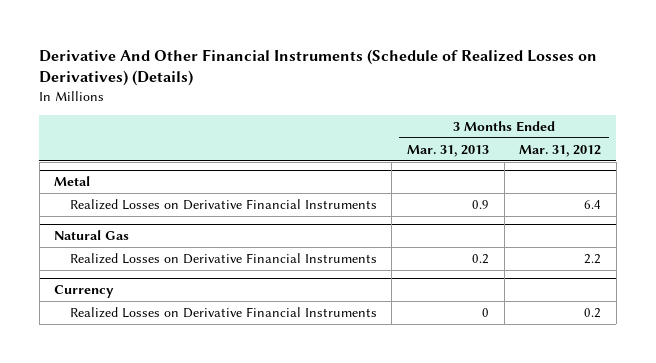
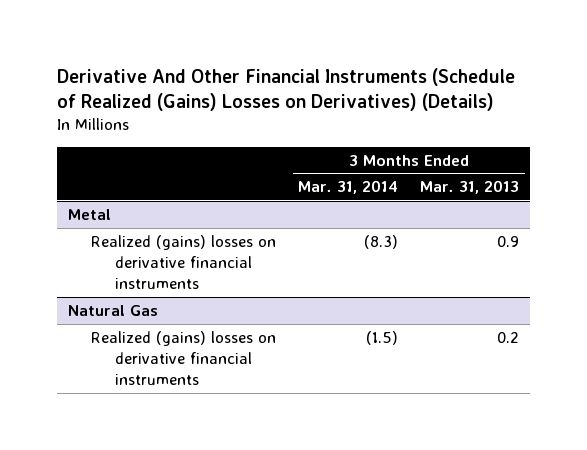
[39,48,598,87] Derivative And Other Financial Instruments (Schedule of Realized Losses on Derivatives) (Details) -> [57,67,516,112] Derivative And Other Financial Instruments (Schedule of Realized (Gains) Losses on Derivatives) (Details)
[519,144,602,157] Mar. 31, 2012 -> none
none -> [298,180,399,195] Mar. 31, 2014
[69,198,377,210] Realized Losses on Derivative Financial Instruments -> [91,234,277,290] Realized (gains) losses on derivative financial instruments
[54,285,115,299] Currency -> none
[69,306,377,318] Realized Losses on Derivative Financial Instruments -> none
[69,252,377,264] Realized Losses on Derivative Financial Instruments -> [91,330,277,386] Realized (gains) losses on derivative financial instruments

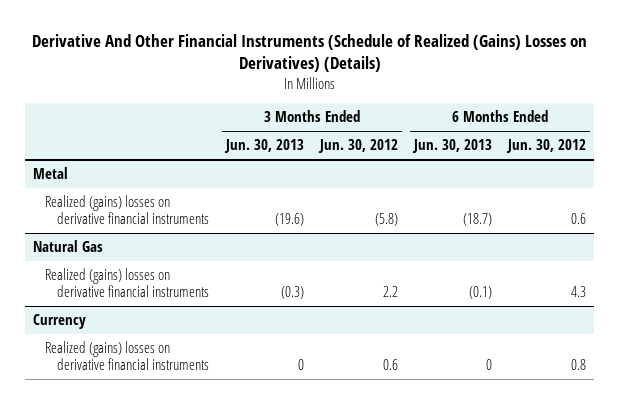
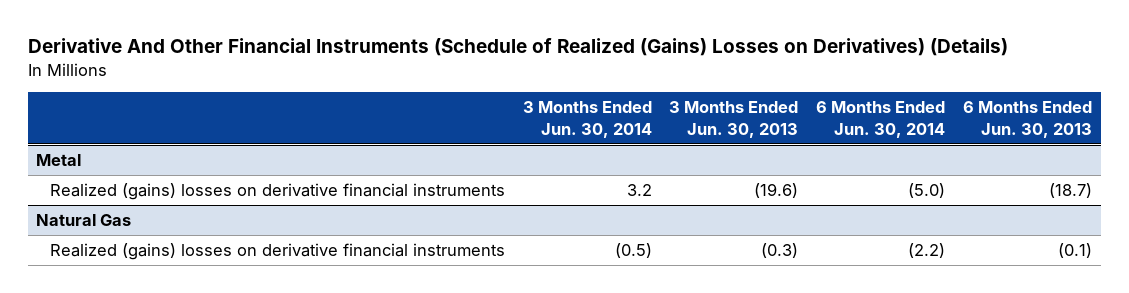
[317,139,398,154] Jun. 30, 2012 -> none
[506,139,587,154] Jun. 30, 2012 -> none
none -> [522,101,652,138] 3 Months Ended Jun. 30, 2014
none -> [816,101,946,138] 6 Months Ended Jun. 30, 2014
[33,314,87,330] Currency -> none
[45,341,210,371] Realized (gains) losses on derivative financial instruments -> none

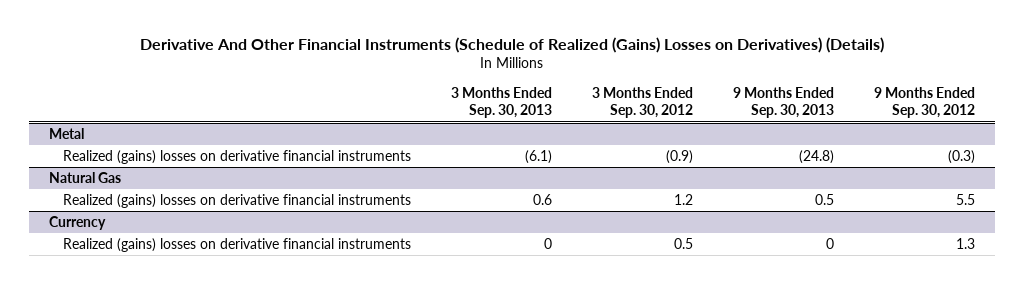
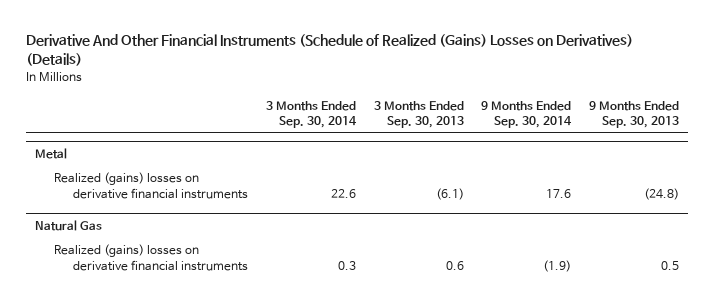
[591,86,693,119] 3 Months Ended Sep. 30, 2012 -> none
[873,86,975,119] 9 Months Ended Sep. 30, 2012 -> none
none -> [265,100,357,129] 3 Months Ended Sep. 30, 2014
none -> [481,100,573,129] 9 Months Ended Sep. 30, 2014
[49,216,107,231] Currency -> none
[63,238,412,253] Realized (gains) losses on derivative financial instruments -> none

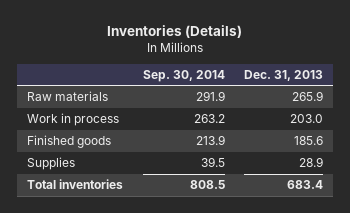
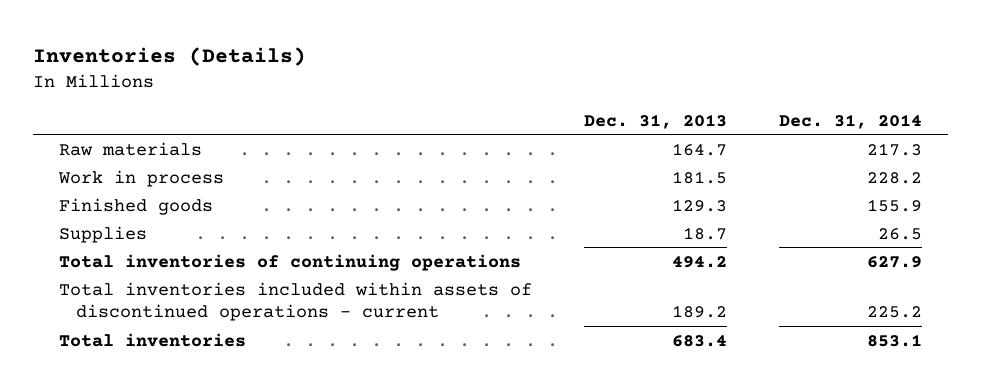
[142,69,225,82] Sep. 30, 2014 -> none
none -> [778,113,922,129] Dec. 31, 2014
[292,91,324,102] 265.9 -> [671,142,727,156] 164.7
[290,114,324,124] 203.0 -> [671,170,727,184] 181.5
[294,136,324,146] 185.6 -> [671,198,727,212] 129.3
[299,157,324,168] 28.9 -> [682,226,727,240] 18.7
none -> [59,253,522,271] Total inventories of continuing operations
none -> [59,281,533,321] Total inventories included within assets of discontinued operations - current

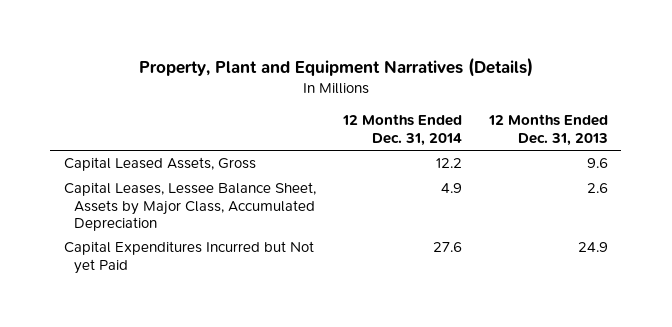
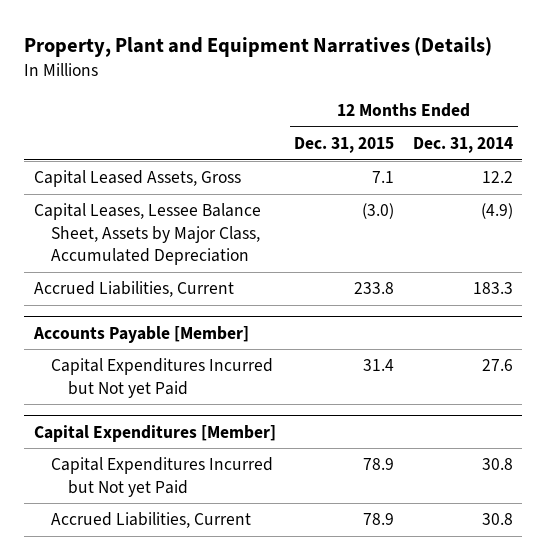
[487,114,608,146] 12 Months Ended Dec. 31, 2013 -> none
none -> [294,136,395,153] Dec. 31, 2015
[440,183,462,194] 4.9 -> [480,203,513,220] (4.9)
none -> [33,281,234,298] Accrued Liabilities, Current
none -> [32,325,249,343] Accounts Payable [Member]
none -> [33,424,276,442] Capital Expenditures [Member]
none -> [50,457,273,497] Capital Expenditures Incurred but Not yet Paid
none -> [50,512,251,529] Accrued Liabilities, Current

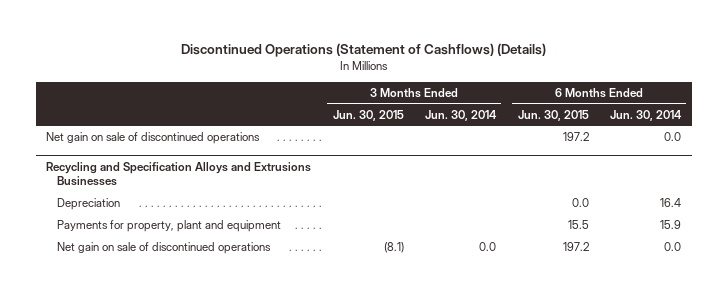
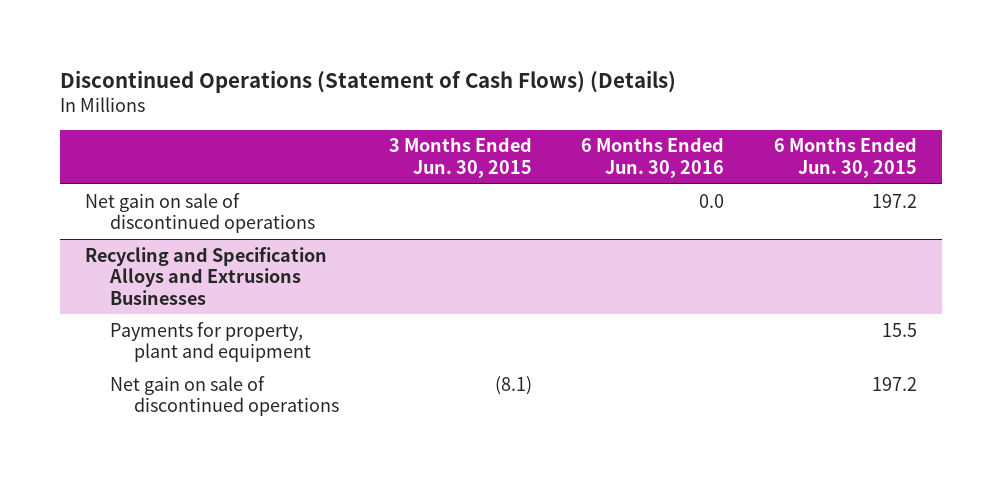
[180,42,546,57] Discontinued Operations (Statement of Cashflows) (Details) -> [60,70,677,94] Discontinued Operations (Statement of Cash Flows) (Details)
[425,109,498,121] Jun. 30, 2014 -> none
[609,109,682,121] Jun. 30, 2014 -> none
none -> [581,137,725,178] 6 Months Ended Jun. 30, 2016
[57,198,121,211] Depreciation -> none

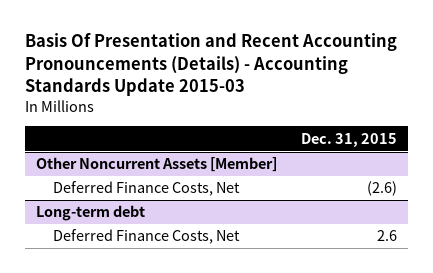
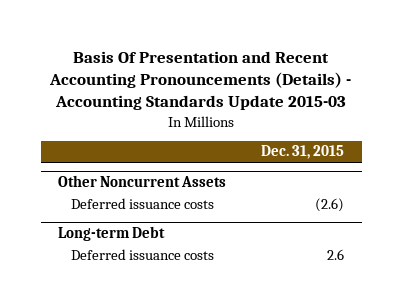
[36,157,278,173] Other Noncurrent Assets [Member] -> [58,174,227,187] Other Noncurrent Assets
[52,181,240,197] Deferred Finance Costs, Net -> [71,197,215,209] Deferred issuance costs
[36,205,146,222] Long-term debt -> [58,225,166,241] Long-term Debt
[52,229,240,245] Deferred Finance Costs, Net -> [71,248,215,260] Deferred issuance costs

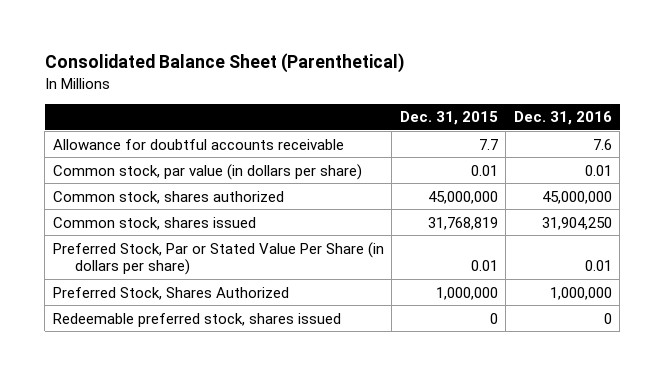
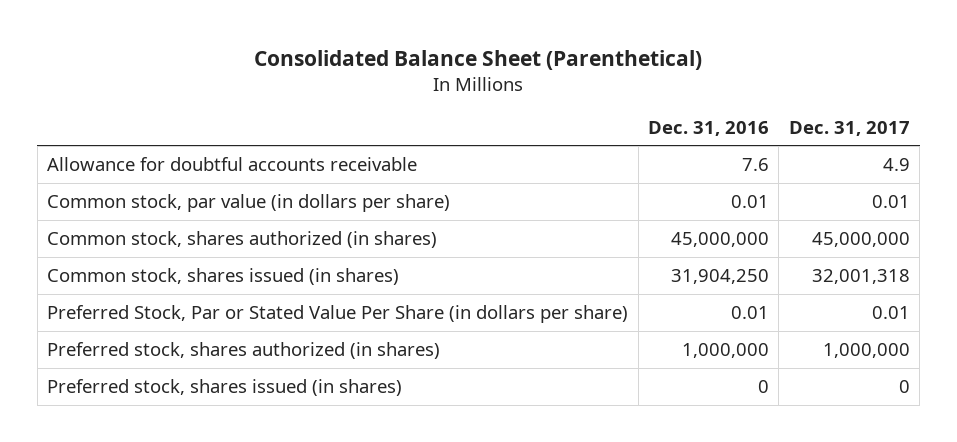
[399,111,498,126] Dec. 31, 2015 -> none
none -> [788,120,910,136] Dec. 31, 2017
[52,190,284,204] Common stock, shares authorized -> [47,230,438,248] Common stock, shares authorized (in shares)
[52,216,256,230] Common stock, shares issued -> [47,267,400,285] Common stock, shares issued (in shares)
[52,286,289,300] Preferred Stock, Shares Authorized -> [47,341,441,359] Preferred stock, shares authorized (in shares)
[52,312,341,327] Redeemable preferred stock, shares issued -> [47,378,403,396] Preferred stock, shares issued (in shares)

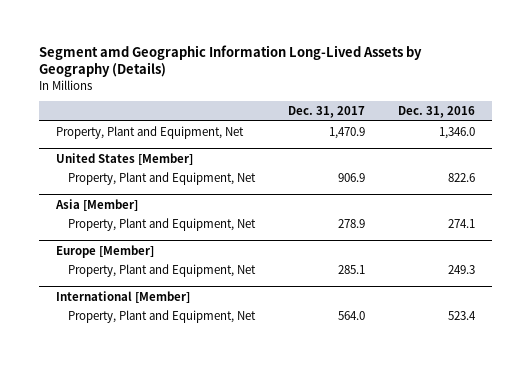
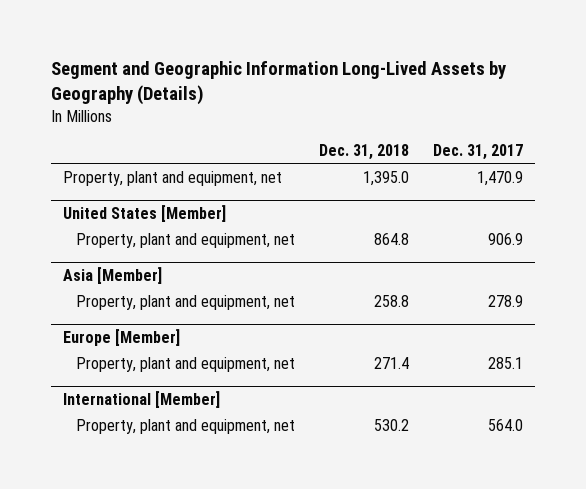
[39,44,423,78] Segment amd Geographic Information Long-Lived Assets by Geography (Details) -> [50,61,506,106] Segment and Geographic Information Long-Lived Assets by Geography (Details)
[398,105,476,118] Dec. 31, 2016 -> none
none -> [319,144,410,161] Dec. 31, 2018
[55,125,244,139] Property, Plant and Equipment, Net -> [62,170,282,186] Property, plant and equipment, net
[68,171,257,185] Property, Plant and Equipment, Net -> [75,232,295,248] Property, plant and equipment, net
[68,217,257,231] Property, Plant and Equipment, Net -> [75,294,295,310] Property, plant and equipment, net
[68,263,257,277] Property, Plant and Equipment, Net -> [75,356,295,372] Property, plant and equipment, net
[68,309,257,323] Property, Plant and Equipment, Net -> [75,418,295,434] Property, plant and equipment, net

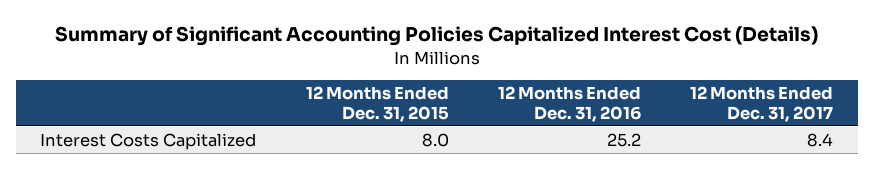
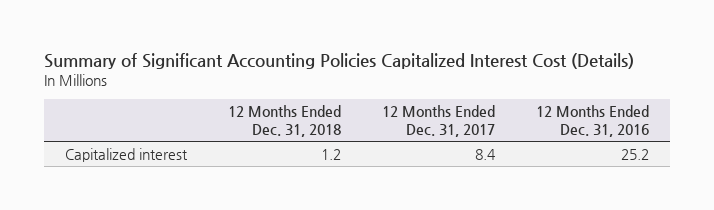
[305,86,449,123] 12 Months Ended Dec. 31, 2015 -> none
none -> [227,105,341,138] 12 Months Ended Dec. 31, 2018
[40,132,257,150] Interest Costs Capitalized -> [64,148,188,163] Capitalized interest

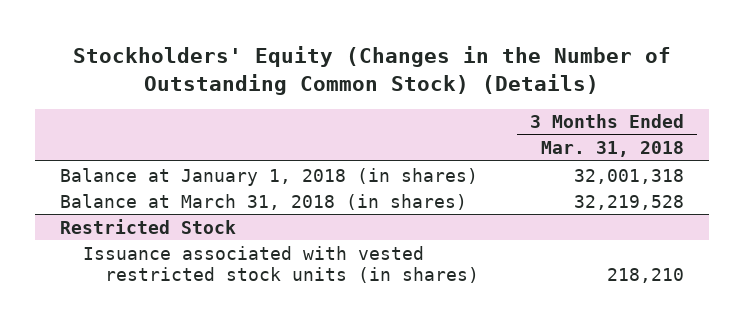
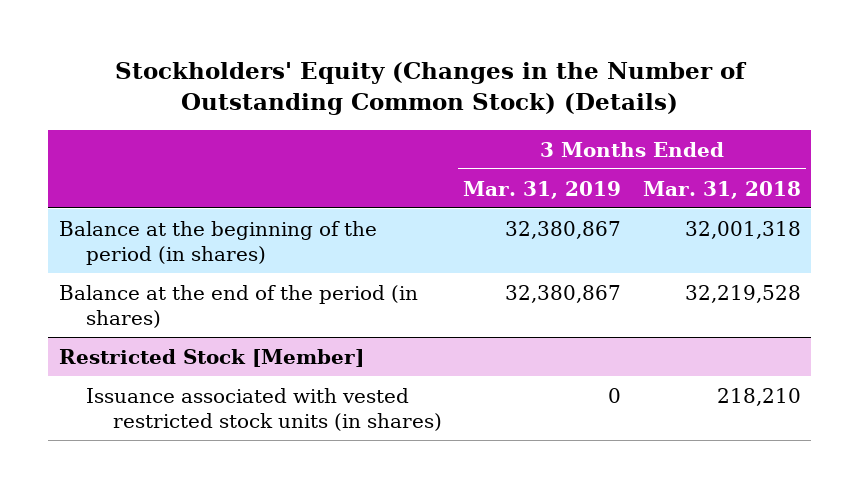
none -> [463,180,622,199] Mar. 31, 2019
[60,167,479,186] Balance at January 1, 2018 (in shares) -> [58,220,377,265] Balance at the beginning of the period (in shares)
[60,193,468,210] Balance at March 31, 2018 (in shares) -> [58,284,418,328] Balance at the end of the period (in shares)
[60,218,237,234] Restricted Stock -> [58,348,364,367] Restricted Stock [Member]

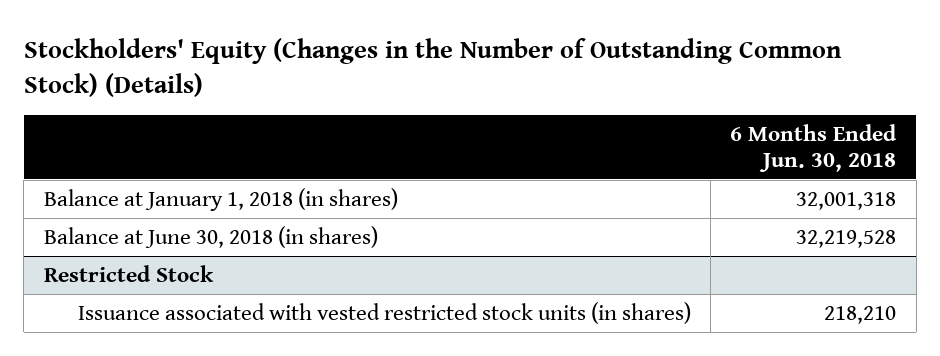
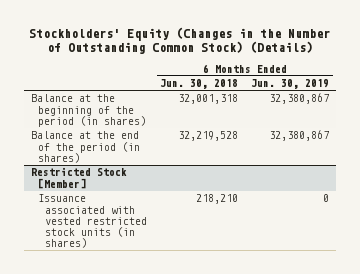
none -> [251,79,330,90] Jun. 30, 2019
[43,187,398,211] Balance at January 1, 2018 (in shares) -> [30,94,146,127] Balance at the beginning of the period (in shares)
[43,225,378,248] Balance at June 30, 2018 (in shares) -> [30,131,140,163] Balance at the end of the period (in shares)
[43,264,214,282] Restricted Stock -> [30,167,127,189] Restricted Stock [Member]

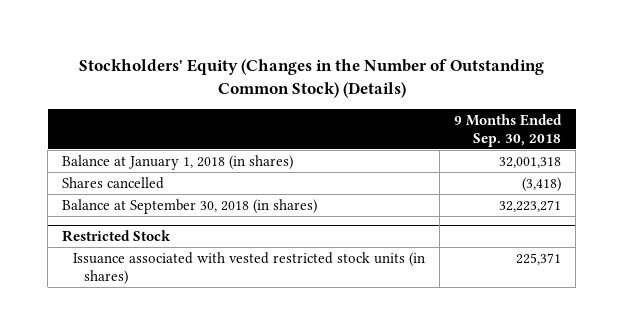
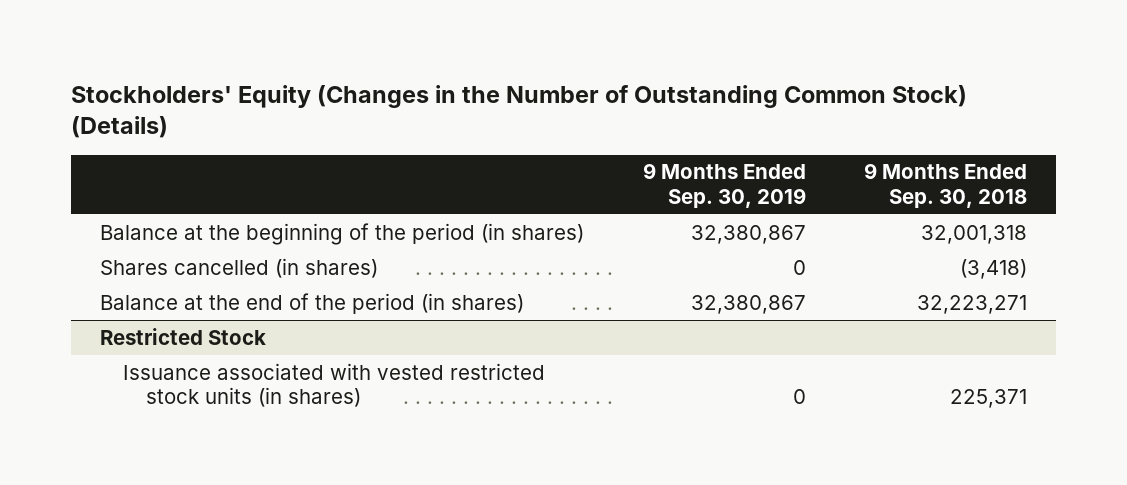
none -> [642,163,806,208] 9 Months Ended Sep. 30, 2019
[62,154,294,170] Balance at January 1, 2018 (in shares) -> [100,222,585,245] Balance at the beginning of the period (in shares)
[62,176,165,189] Shares cancelled -> [100,257,379,278] Shares cancelled (in shares)
[62,198,318,214] Balance at September 30, 2018 (in shares) -> [100,292,525,314] Balance at the end of the period (in shares)

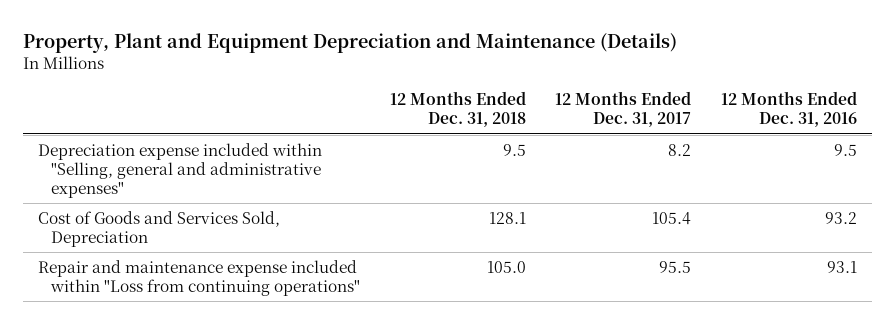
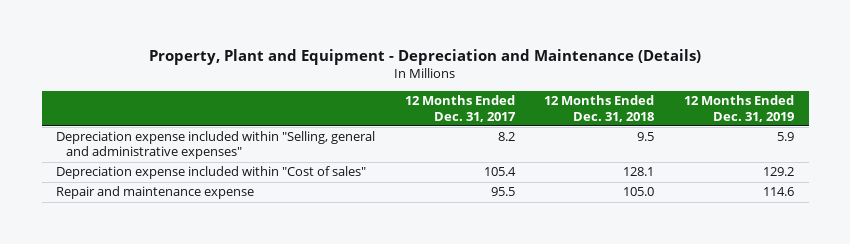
[23,32,678,53] Property, Plant and Equipment Depreciation and Maintenance (Details) -> [149,49,702,66] Property, Plant and Equipment - Depreciation and Maintenance (Details)
[720,91,857,128] 12 Months Ended Dec. 31, 2016 -> none
none -> [684,95,795,122] 12 Months Ended Dec. 31, 2019
[37,210,280,247] Cost of Goods and Services Sold, Depreciation -> [56,166,367,180] Depreciation expense included within "Cost of sales"
[37,259,361,296] Repair and maintenance expense included within "Loss from continuing operations" -> [56,186,255,200] Repair and maintenance expense

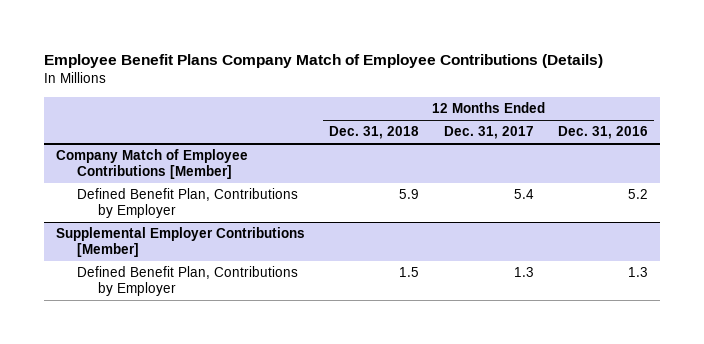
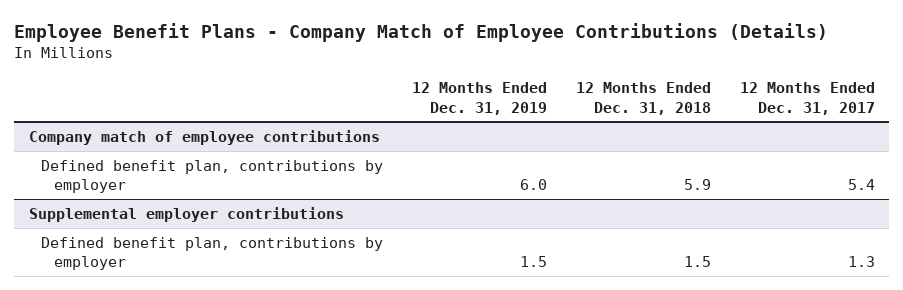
[43,53,603,68] Employee Benefit Plans Company Match of Employee Contributions (Details) -> [14,22,829,42] Employee Benefit Plans - Company Match of Employee Contributions (Details)
[558,126,649,140] Dec. 31, 2016 -> none
none -> [412,82,548,115] 12 Months Ended Dec. 31, 2019
[56,149,249,180] Company Match of Employee Contributions [Member] -> [28,129,380,145] Company match of employee contributions
[76,188,298,219] Defined Benefit Plan, Contributions by Employer -> [41,159,384,193] Defined benefit plan, contributions by employer
[56,227,306,258] Supplemental Employer Contributions [Member] -> [28,206,344,222] Supplemental employer contributions
[76,266,298,297] Defined Benefit Plan, Contributions by Employer -> [41,236,384,270] Defined benefit plan, contributions by employer

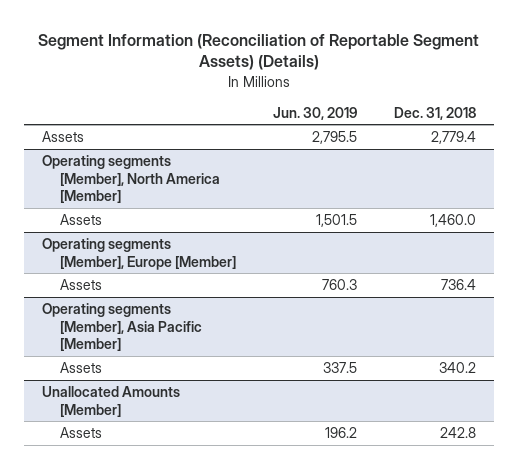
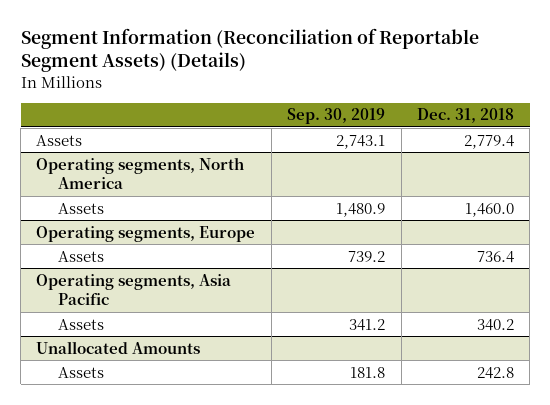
[272,106,357,120] Jun. 30, 2019 -> none
none -> [287,108,386,125] Sep. 30, 2019
[42,154,221,204] Operating segments [Member], North America [Member] -> [36,156,245,190] Operating segments, North America
[42,237,237,270] Operating segments [Member], Europe [Member] -> [36,225,256,242] Operating segments, Europe
[42,302,203,352] Operating segments [Member], Asia Pacific [Member] -> [36,273,232,306] Operating segments, Asia Pacific
[42,385,181,417] Unallocated Amounts [Member] -> [36,340,201,354] Unallocated Amounts

